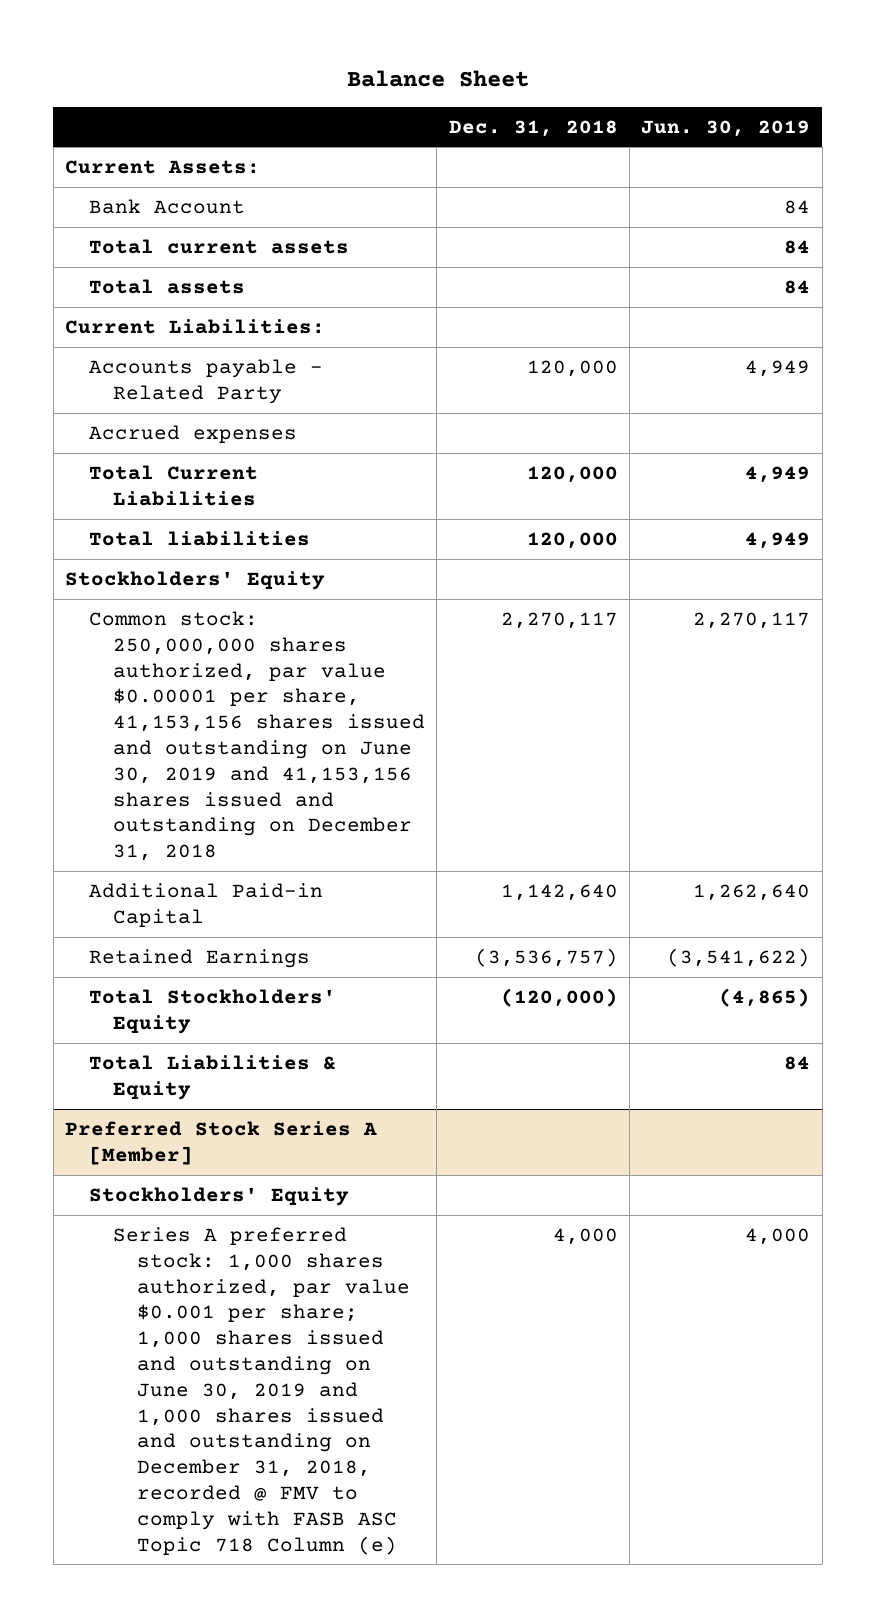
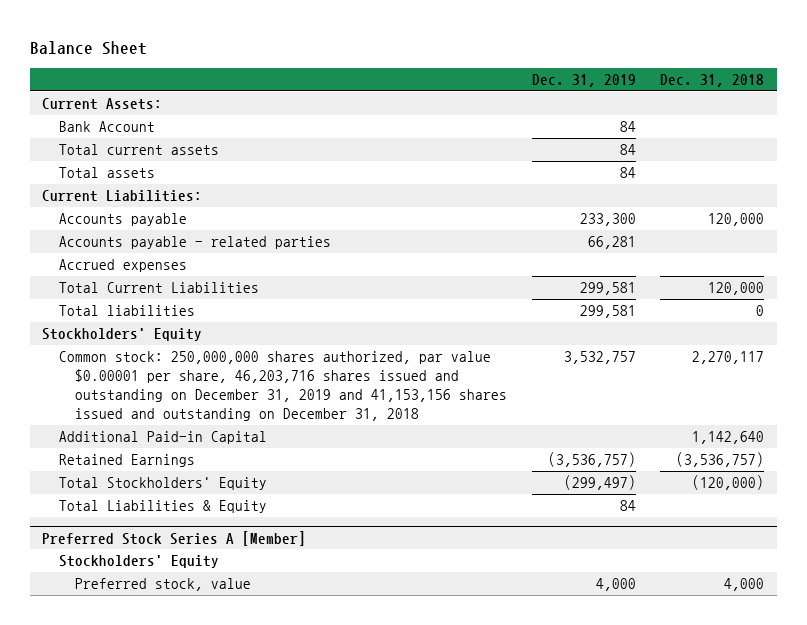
[641,119,811,137] Jun. 30, 2019 -> none
none -> [531,74,636,88] Dec. 31, 2019
[89,358,324,404] Accounts payable - Related Party -> [58,213,187,227] Accounts payable
none -> [58,236,331,250] Accounts payable - related parties
[526,531,618,549] 120,000 -> [756,305,765,317] 0
[89,610,426,862] Common stock: 250,000,000 shares authorized, par value $0.00001 per share, 41,153,156 shares issued and outstanding on June 30, 2019 and 41,153,156 shares issued and outstanding on December 31, 2018 -> [58,351,508,422] Common stock: 250,000,000 shares authorized, par value $0.00001 per share, 46,203,716 shares issued and outstanding on December 31, 2019 and 41,153,156 shares issued and outstanding on December 31, 2018
[113,1226,411,1555] Series A preferred stock: 1,000 shares authorized, par value $0.001 per share; 1,000 shares issued and outstanding on June 30, 2019 and 1,000 shares issued and outstanding on December 31, 2018, recorded @ FMV to comply with FASB ASC Topic 718 Column (e) -> [75,578,252,592] Preferred stock, value

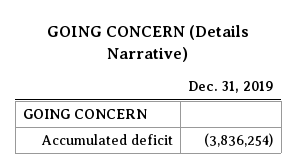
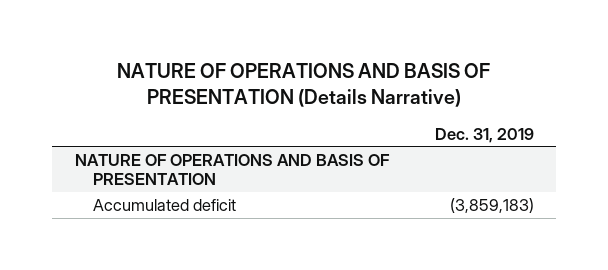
[47,25,250,63] GOING CONCERN (Details Narrative) -> [117,62,491,107] NATURE OF OPERATIONS AND BASIS OF PRESENTATION (Details Narrative)
[23,109,148,120] GOING CONCERN -> none
none -> [74,154,390,186] NATURE OF OPERATIONS AND BASIS OF PRESENTATION
[204,133,274,148] (3,836,254) -> [449,198,534,214] (3,859,183)

